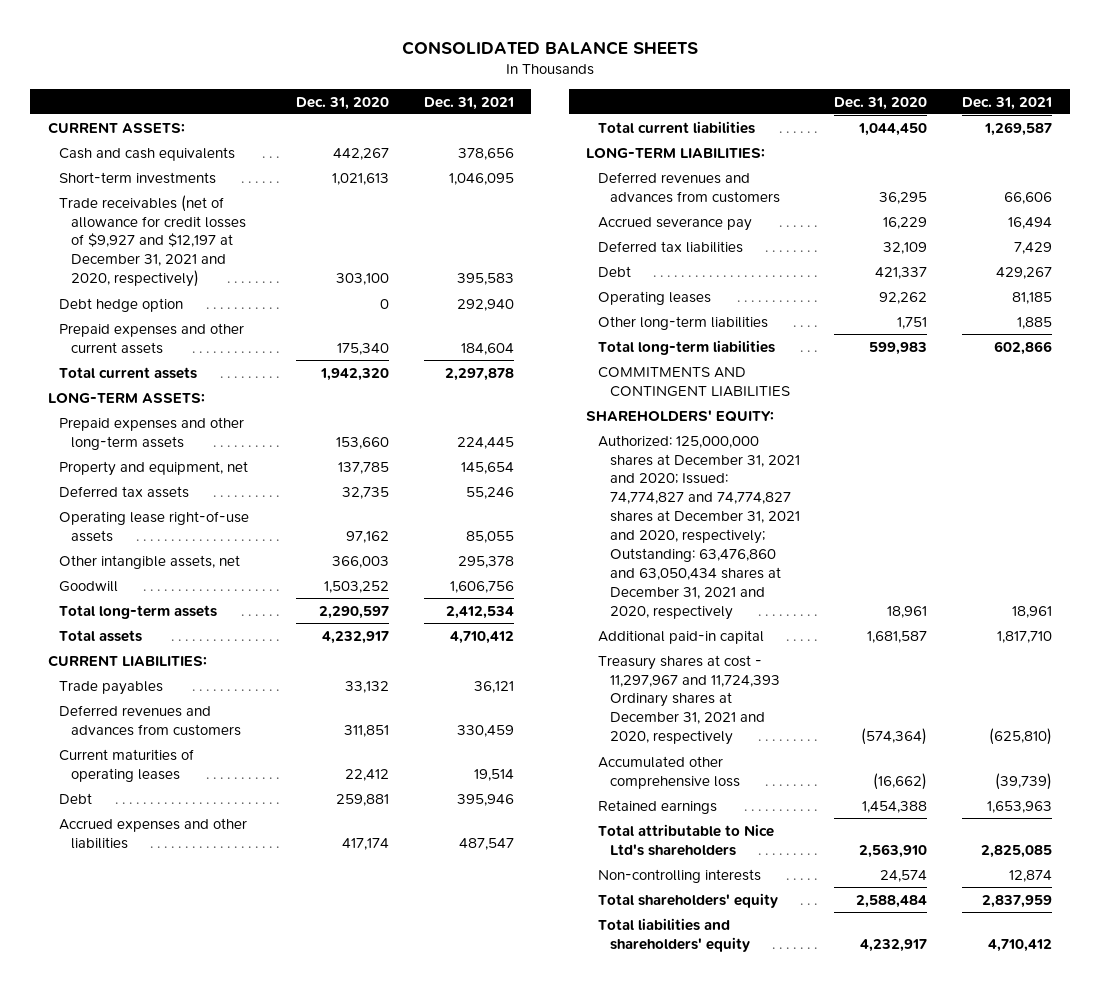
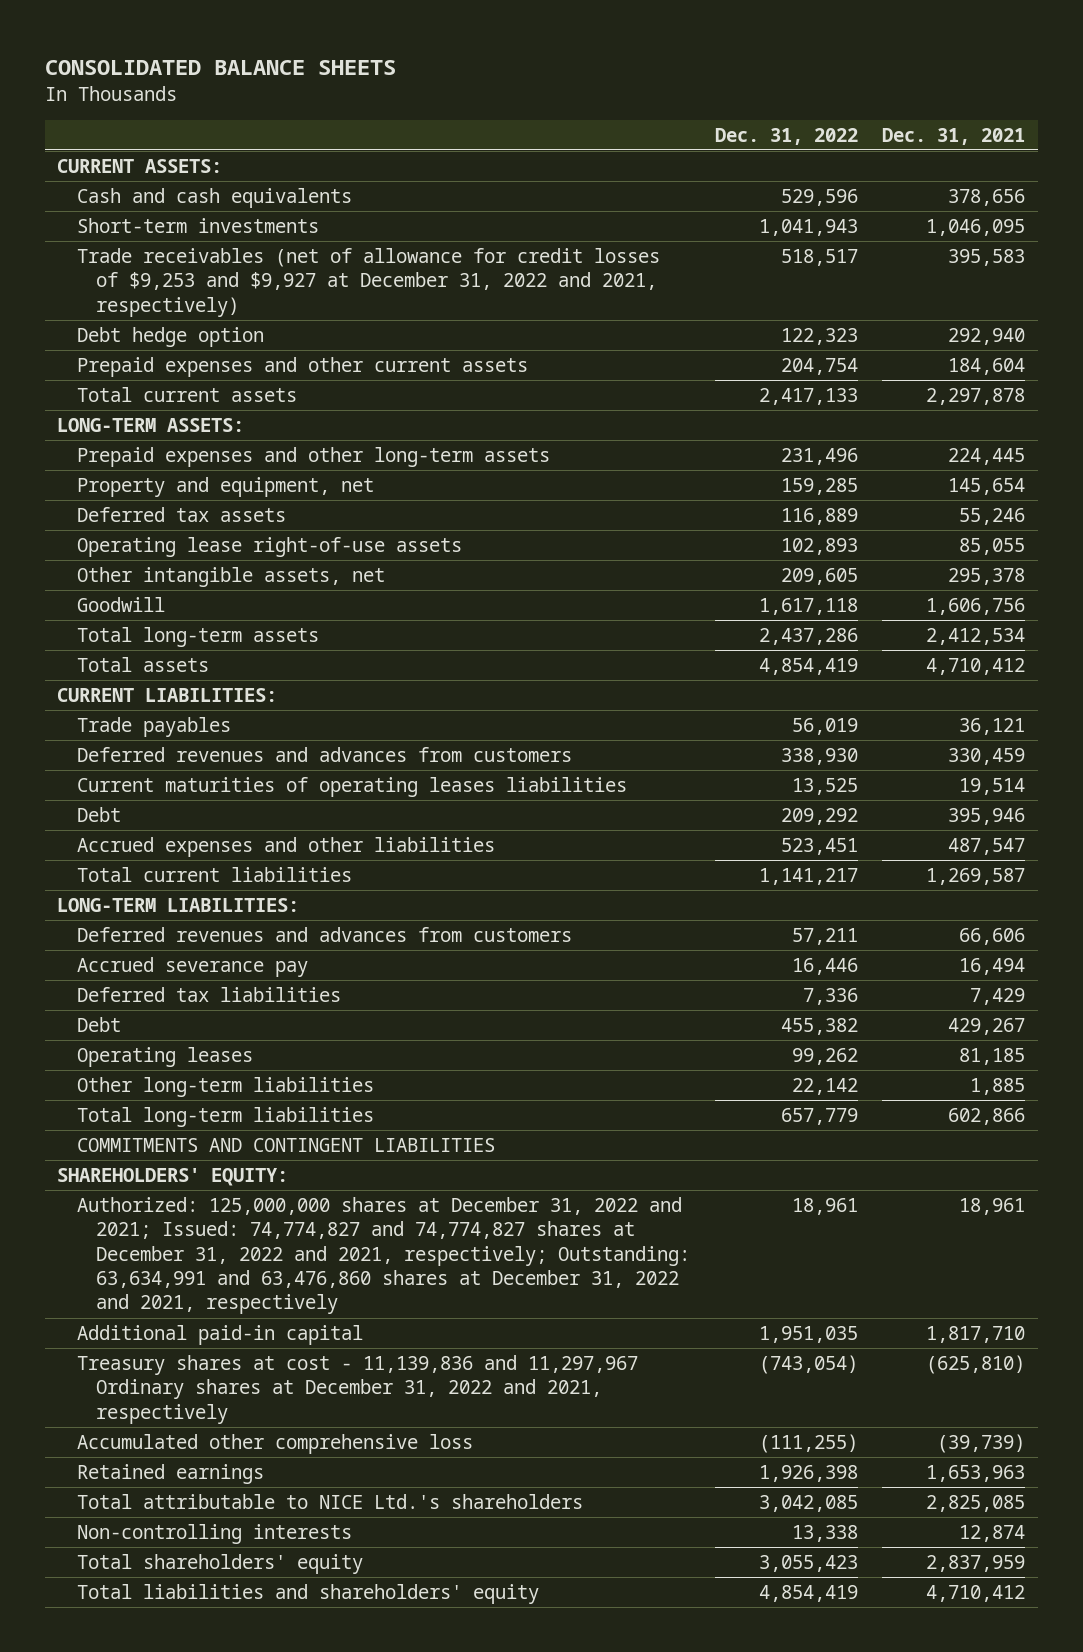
[295,96,389,110] Dec. 31, 2020 -> none
none -> [714,127,858,145] Dec. 31, 2022
[59,194,247,288] Trade receivables (net of allowance for credit losses of $9,927 and $12,197 at December 31, 2021 and 2020, respectively) -> [76,247,660,317] Trade receivables (net of allowance for credit losses of $9,253 and $9,927 at December 31, 2022 and 2021, respectively)
[59,748,195,782] Current maturities of operating leases -> [76,776,627,797] Current maturities of operating leases liabilities
[597,434,800,620] Authorized: 125,000,000 shares at December 31, 2021 and 2020; Issued: 74,774,827 and 74,774,827 shares at December 31, 2021 and 2020, respectively; Outstanding: 63,476,860 and 63,050,434 shares at December 31, 2021 and 2020, respectively -> [76,1196,691,1315] Authorized: 125,000,000 shares at December 31, 2022 and 2021; Issued: 74,774,827 and 74,774,827 shares at December 31, 2022 and 2021, respectively; Outstanding: 63,634,991 and 63,476,860 shares at December 31, 2022 and 2021, respectively
[597,654,780,746] Treasury shares at cost - 11,297,967 and 11,724,393 Ordinary shares at December 31, 2021 and 2020, respectively -> [76,1354,638,1424] Treasury shares at cost - 11,139,836 and 11,297,967 Ordinary shares at December 31, 2022 and 2021, respectively
[597,823,774,856] Total attributable to Nice Ltd's shareholders -> [76,1493,583,1509] Total attributable to NICE Ltd.'s shareholders

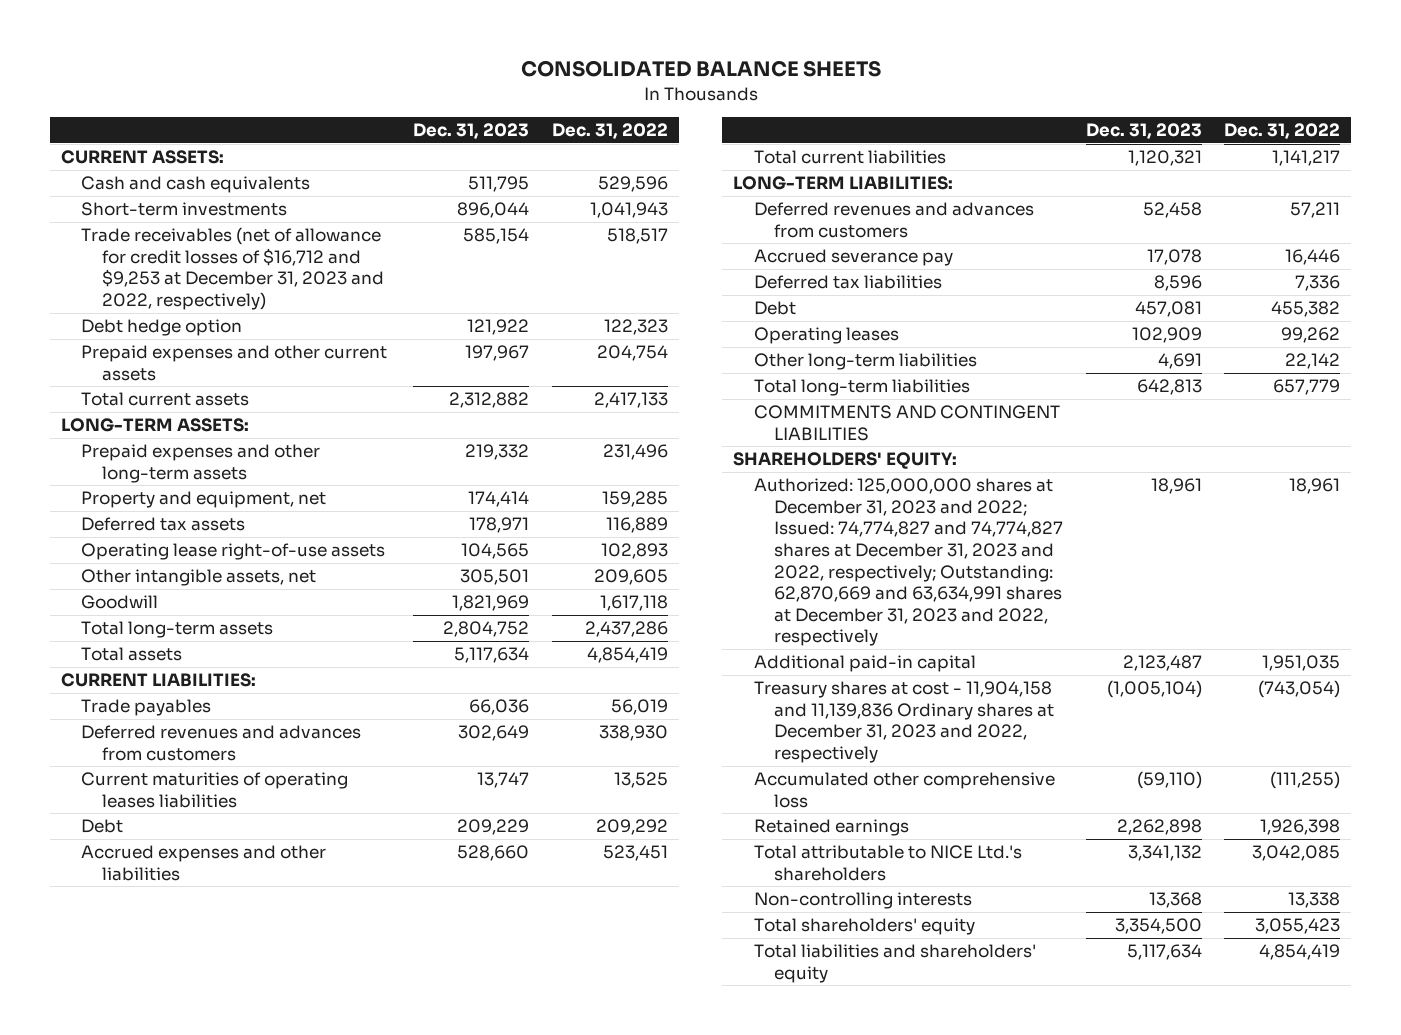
[882,127,1026,145] Dec. 31, 2021 -> none
none -> [413,123,530,140] Dec. 31, 2023
[76,247,660,317] Trade receivables (net of allowance for credit losses of $9,253 and $9,927 at December 31, 2022 and 2021, respectively) -> [81,227,384,310] Trade receivables (net of allowance for credit losses of $16,712 and $9,253 at December 31, 2023 and 2022, respectively)
[76,1196,691,1315] Authorized: 125,000,000 shares at December 31, 2022 and 2021; Issued: 74,774,827 and 74,774,827 shares at December 31, 2022 and 2021, respectively; Outstanding: 63,634,991 and 63,476,860 shares at December 31, 2022 and 2021, respectively -> [753,478,1064,647] Authorized: 125,000,000 shares at December 31, 2023 and 2022; Issued: 74,774,827 and 74,774,827 shares at December 31, 2023 and 2022, respectively; Outstanding: 62,870,669 and 63,634,991 shares at December 31, 2023 and 2022, respectively
[76,1354,638,1424] Treasury shares at cost - 11,139,836 and 11,297,967 Ordinary shares at December 31, 2022 and 2021, respectively -> [753,681,1055,763] Treasury shares at cost - 11,904,158 and 11,139,836 Ordinary shares at December 31, 2023 and 2022, respectively

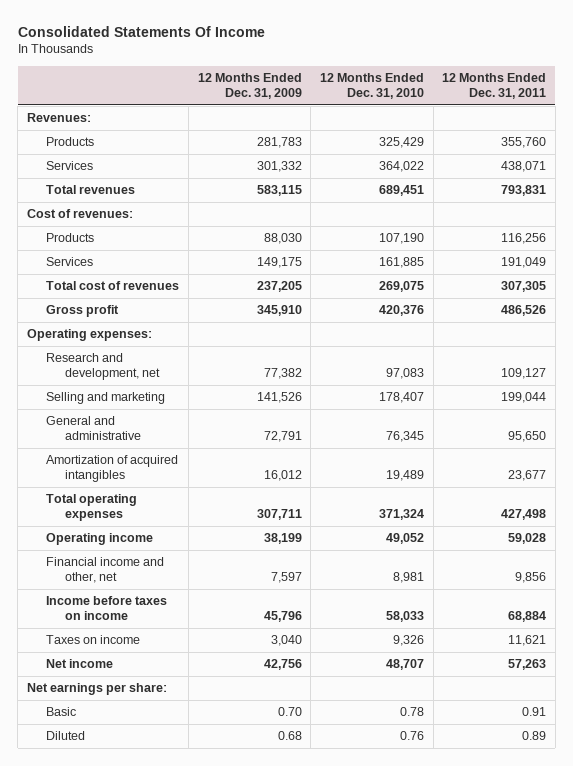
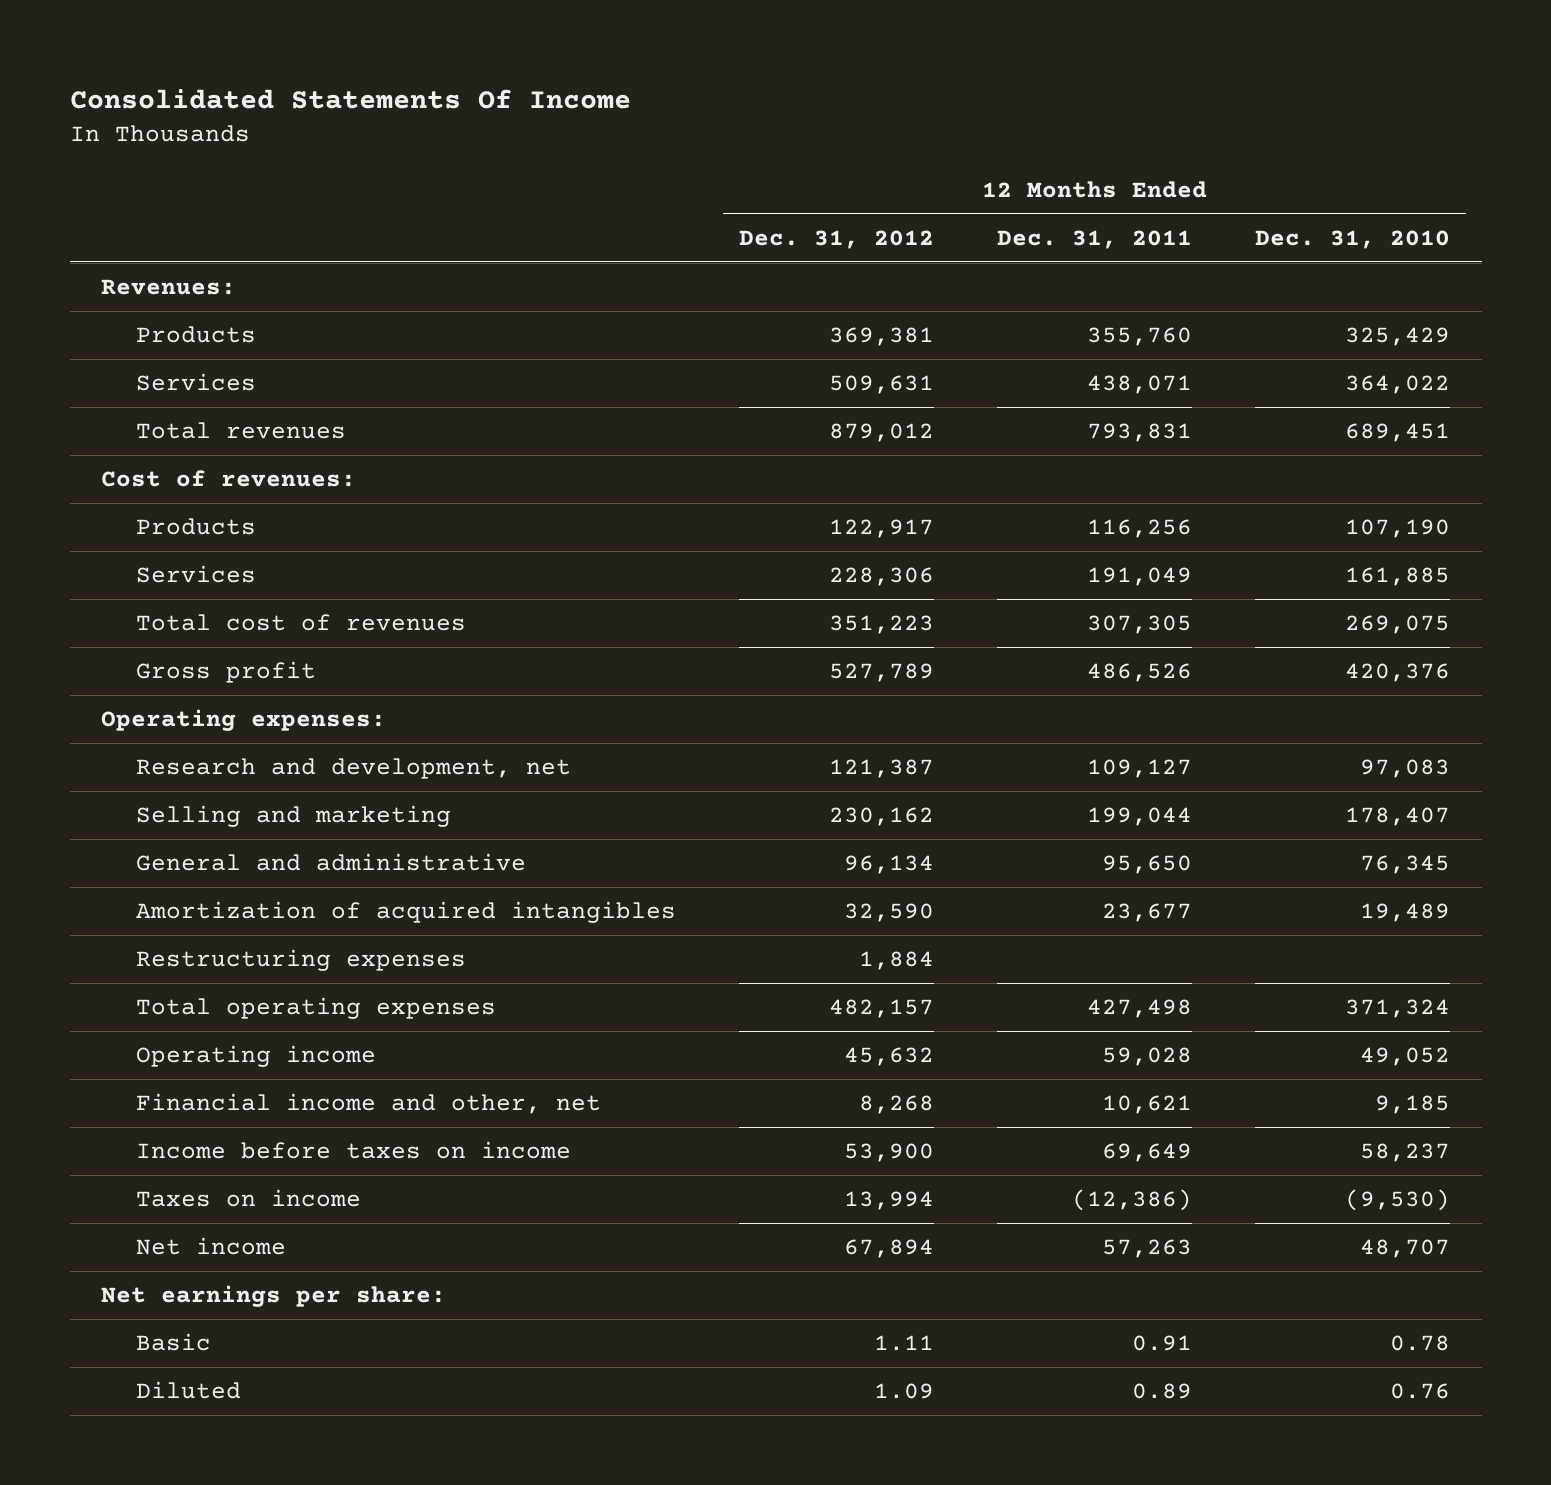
[197,73,302,99] 12 Months Ended Dec. 31, 2009 -> none
none -> [738,229,934,249] Dec. 31, 2012
none -> [135,949,466,972] Restructuring expenses
[392,571,424,583] 8,981 -> [1375,1095,1451,1115] 9,185
[515,571,547,583] 9,856 -> [1102,1095,1193,1115] 10,621
[385,610,424,622] 58,033 -> [1360,1143,1451,1163] 58,237
[508,610,547,622] 68,884 -> [1102,1143,1193,1163] 69,649
[392,635,424,647] 9,326 -> [1345,1189,1451,1212] (9,530)
[508,635,547,647] 11,621 -> [1072,1189,1193,1212] (12,386)

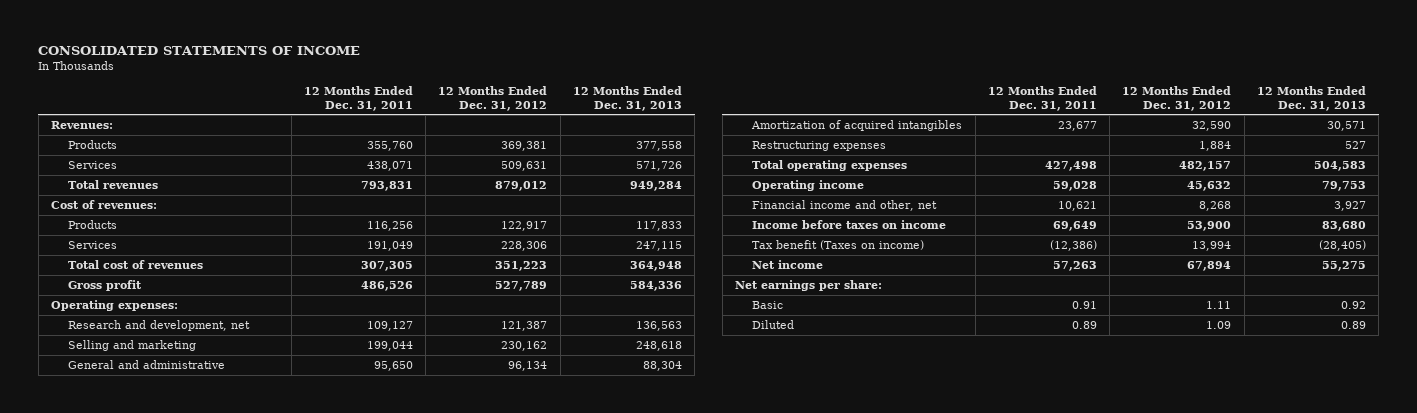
[69,88,631,109] Consolidated Statements Of Income -> [38,46,361,56] CONSOLIDATED STATEMENTS OF INCOME
[1255,229,1451,249] Dec. 31, 2010 -> none
none -> [572,86,682,111] 12 Months Ended Dec. 31, 2013
[135,1189,361,1208] Taxes on income -> [752,240,925,251] Tax benefit (Taxes on income)

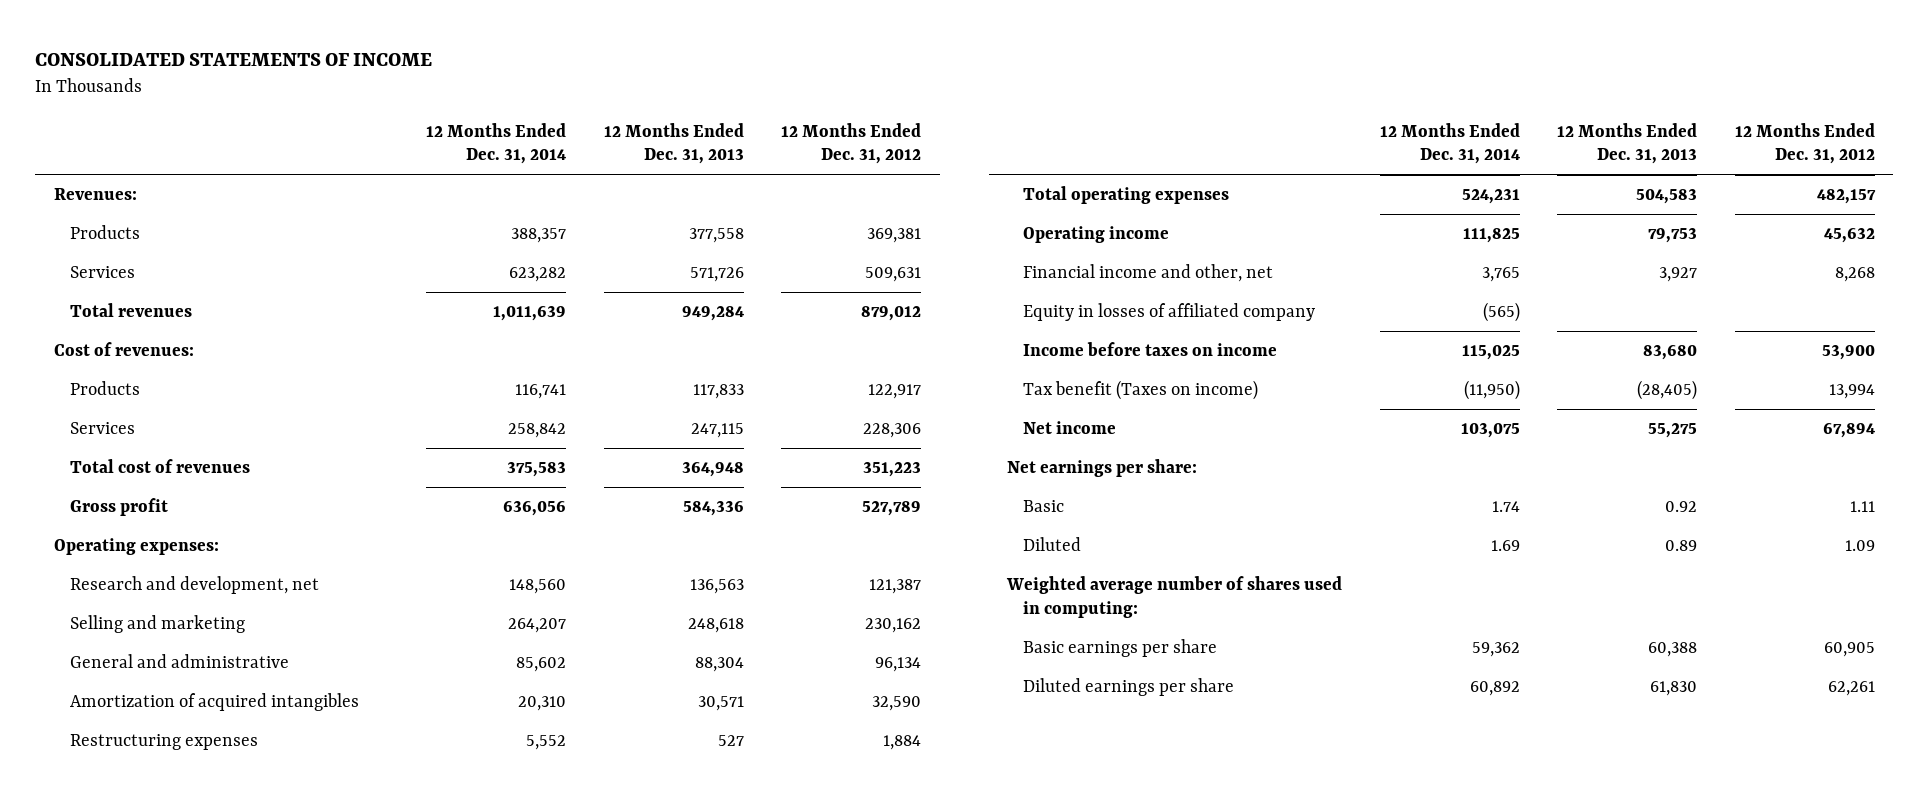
[303,86,413,111] 12 Months Ended Dec. 31, 2011 -> none
none -> [426,122,567,165] 12 Months Ended Dec. 31, 2014
none -> [1023,303,1316,322] Equity in losses of affiliated company
none -> [1006,576,1343,618] Weighted average number of shares used in computing:
none -> [1023,639,1218,658] Basic earnings per share
none -> [1023,678,1235,697] Diluted earnings per share

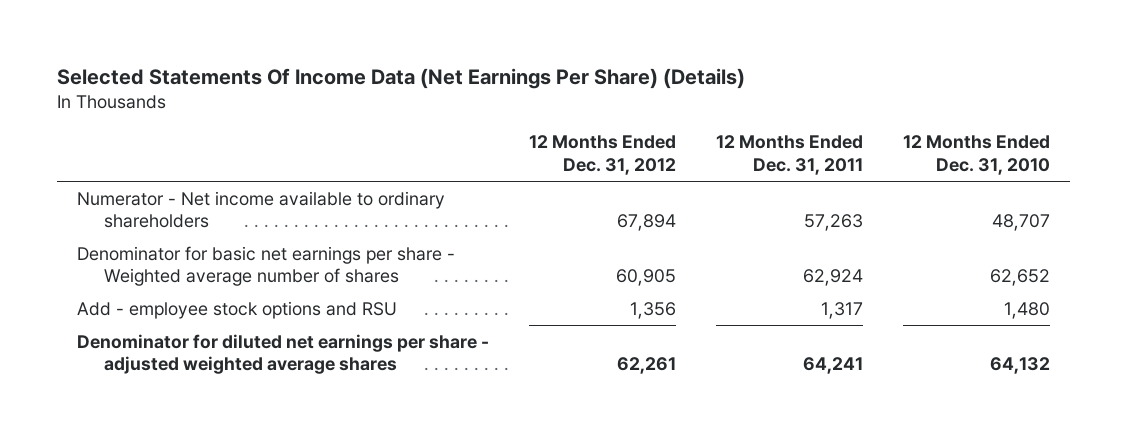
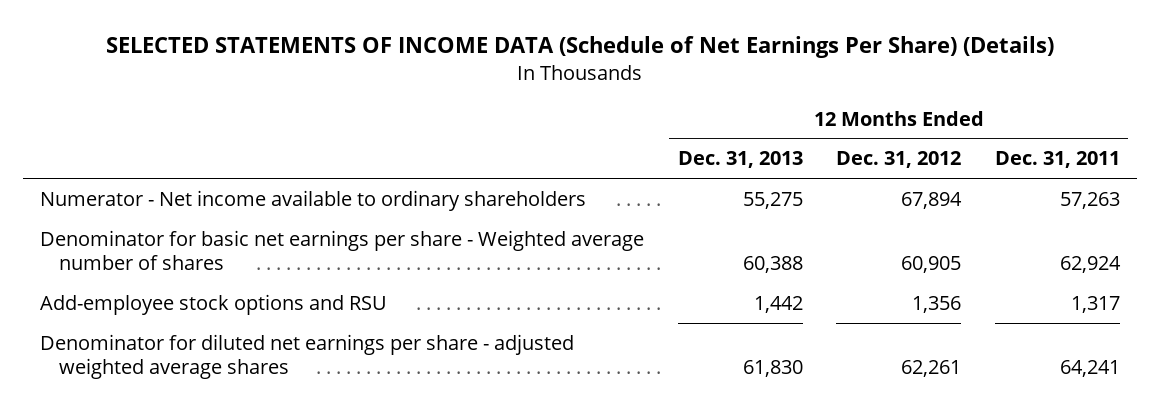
[56,68,745,90] Selected Statements Of Income Data (Net Earnings Per Share) (Details) -> [106,36,1055,59] SELECTED STATEMENTS OF INCOME DATA (Schedule of Net Earnings Per Share) (Details)
[903,135,1051,176] 12 Months Ended Dec. 31, 2010 -> none
none -> [677,151,803,169] Dec. 31, 2013
[76,300,397,319] Add - employee stock options and RSU -> [40,293,388,315] Add-employee stock options and RSU

